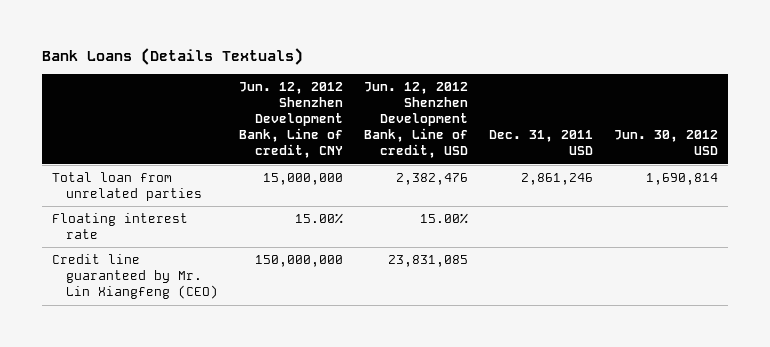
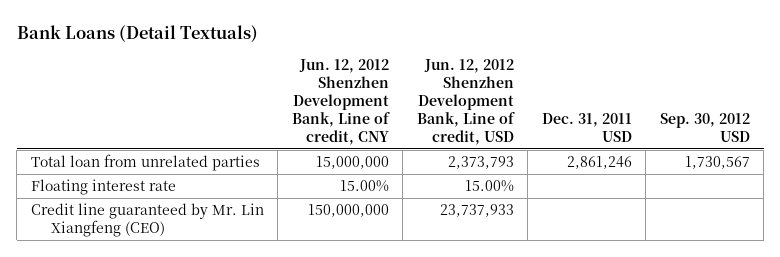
[41,48,303,66] Bank Loans (Details Textuals) -> [16,24,258,42] Bank Loans (Detail Textuals)
[613,130,718,156] Jun. 30, 2012 USD -> none
none -> [659,113,750,143] Sep. 30, 2012 USD
[395,173,468,186] 2,382,476 -> [447,155,514,169] 2,373,793
[387,255,468,268] 23,831,085 -> [439,203,514,217] 23,737,933

